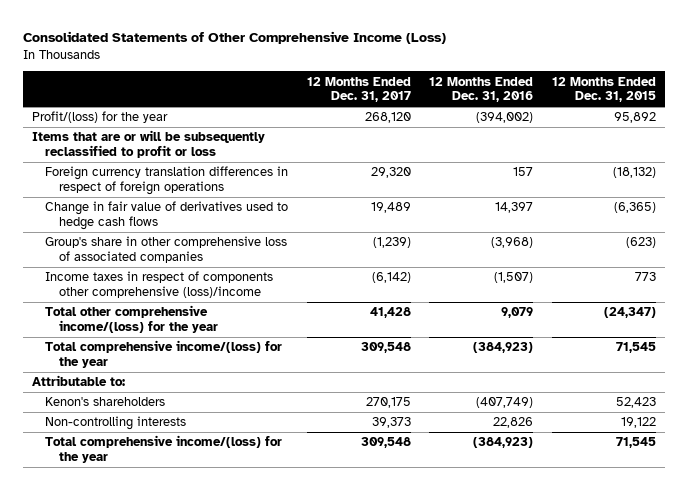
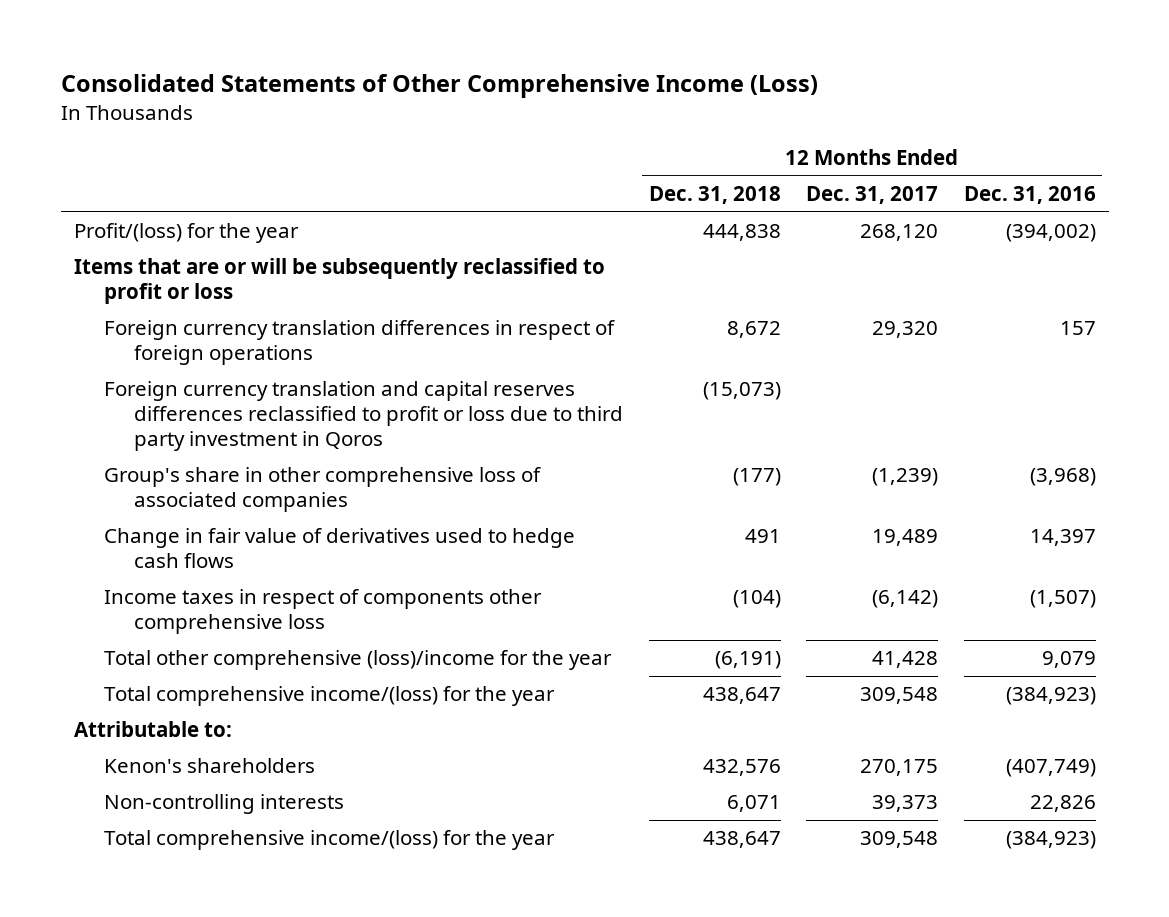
[551,76,656,103] 12 Months Ended Dec. 31, 2015 -> none
none -> [648,185,781,204] Dec. 31, 2018
none -> [103,381,624,451] Foreign currency translation and capital reserves differences reclassified to profit or loss due to third party investment in Qoros
[45,201,289,231] Change in fair value of derivatives used to hedge cash flows -> [103,528,575,569] Change in fair value of derivatives used to hedge cash flows
[45,271,274,299] Income taxes in respect of components other comprehensive (loss)/income -> [103,589,542,635] Income taxes in respect of components other comprehensive loss
[45,305,218,334] Total other comprehensive income/(loss) for the year -> [103,650,612,671] Total other comprehensive (loss)/income for the year

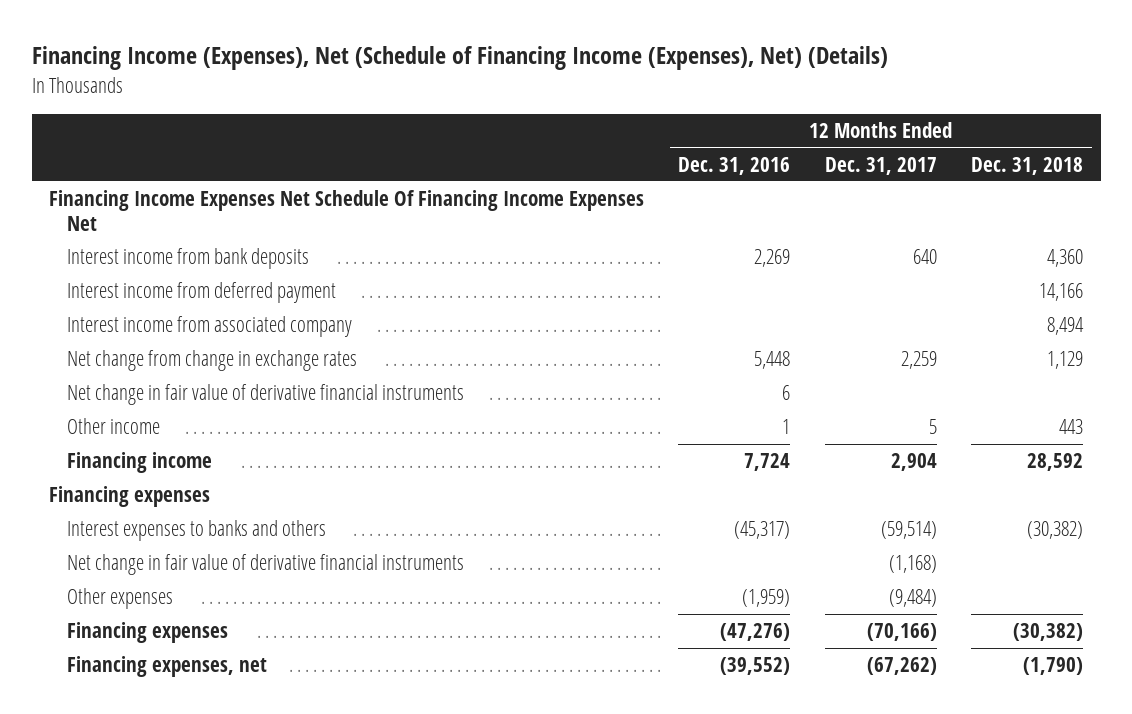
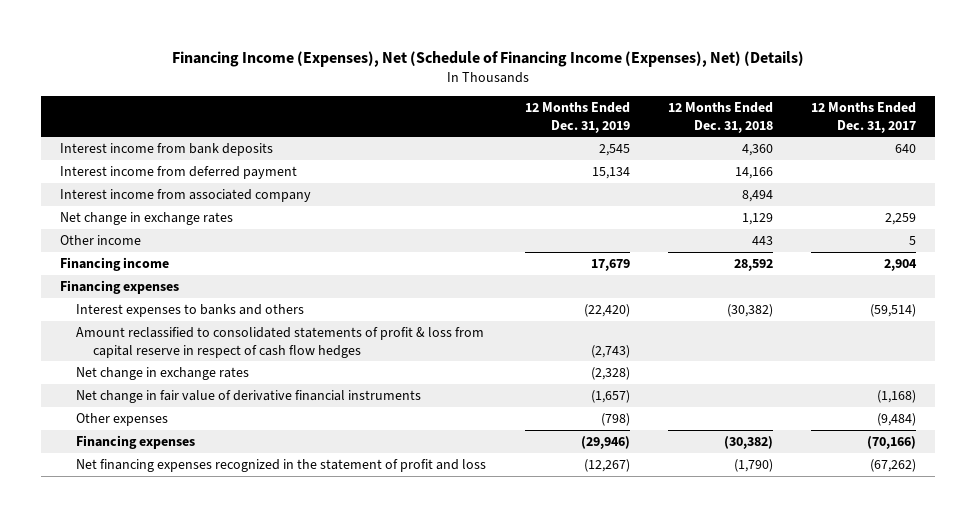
[678,156,791,175] Dec. 31, 2016 -> none
none -> [524,101,630,133] 12 Months Ended Dec. 31, 2019
[48,190,644,232] Financing Income Expenses Net Schedule Of Financing Income Expenses Net -> none
[67,384,465,406] Net change in fair value of derivative financial instruments -> none
[67,350,358,372] Net change from change in exchange rates -> [60,211,234,225] Net change in exchange rates
none -> [76,326,485,358] Amount reclassified to consolidated statements of profit & loss from capital reserve in respect of cash flow hedges
none -> [76,366,250,380] Net change in exchange rates
[67,656,268,678] Financing expenses, net -> [76,458,487,472] Net financing expenses recognized in the statement of profit and loss

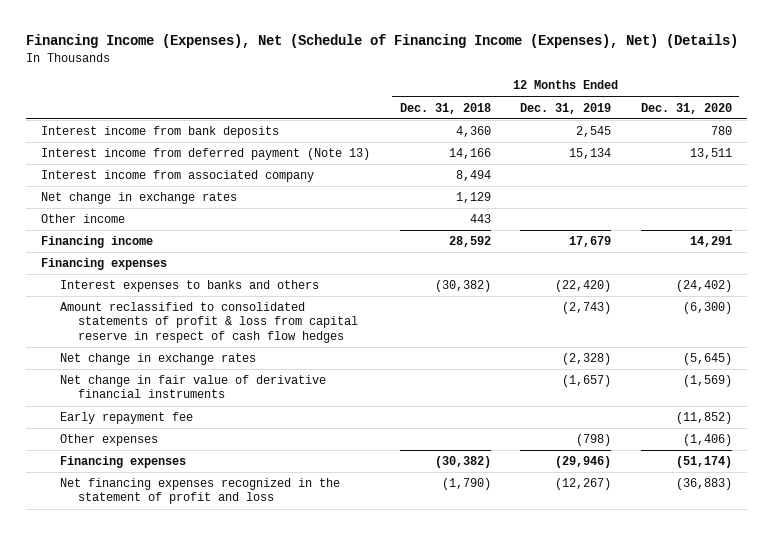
[811,101,917,133] 12 Months Ended Dec. 31, 2017 -> none
none -> [640,102,732,114] Dec. 31, 2020
[60,165,298,179] Interest income from deferred payment -> [41,148,371,161] Interest income from deferred payment (Note 13)
none -> [59,412,193,425] Early repayment fee

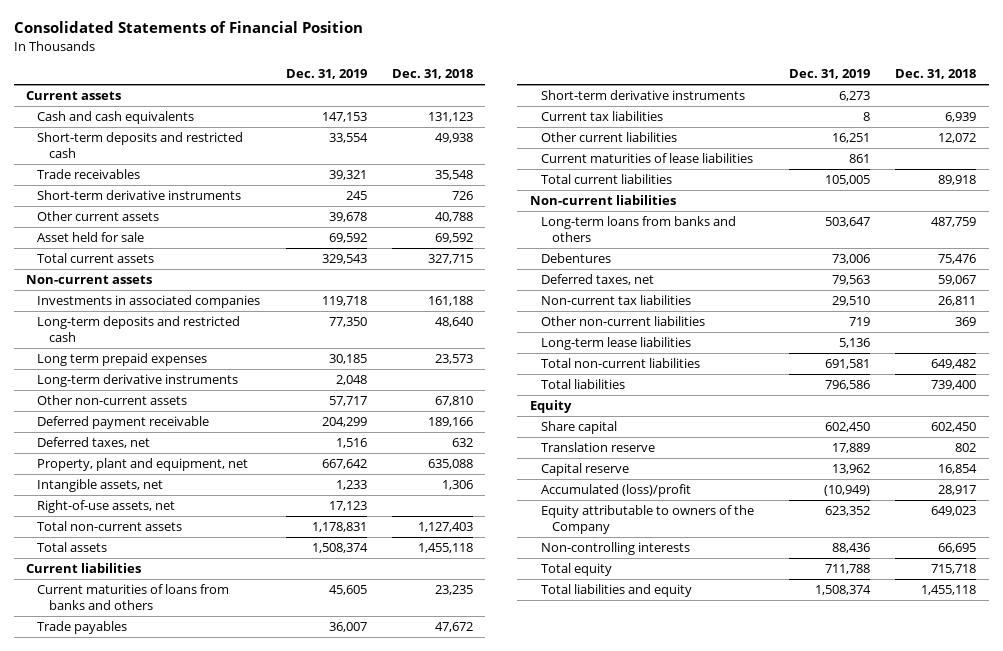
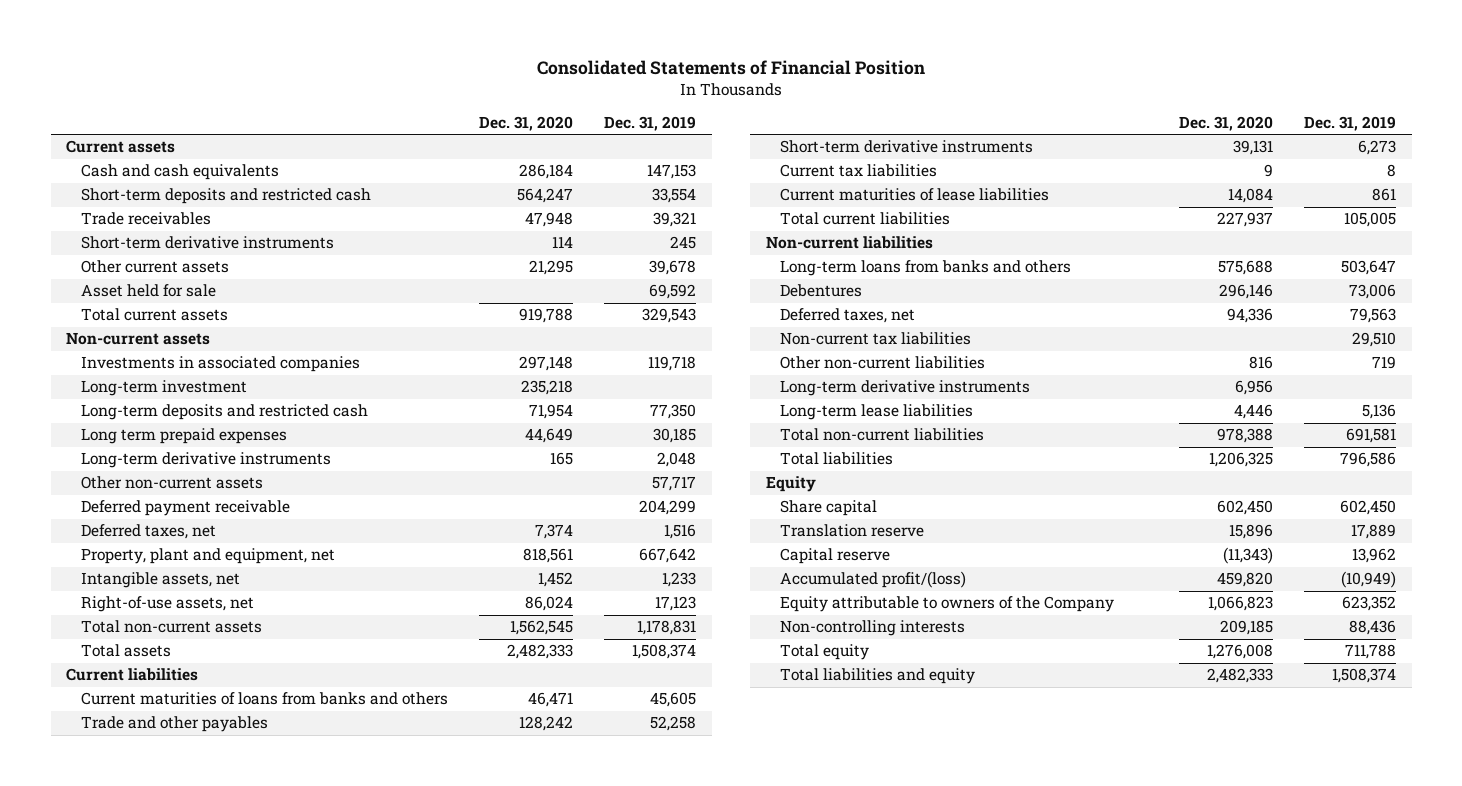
[391,69,473,80] Dec. 31, 2018 -> none
none -> [479,115,574,131] Dec. 31, 2020
none -> [80,380,247,397] Long-term investment
[37,620,128,634] Trade payables -> [80,716,268,733] Trade and other payables
[328,621,367,632] 36,007 -> [650,716,697,732] 52,258
[540,131,677,142] Other current liabilities -> none
none -> [780,380,1031,397] Long-term derivative instruments
[540,483,691,497] Accumulated (loss)/profit -> [780,571,967,589] Accumulated profit/(loss)

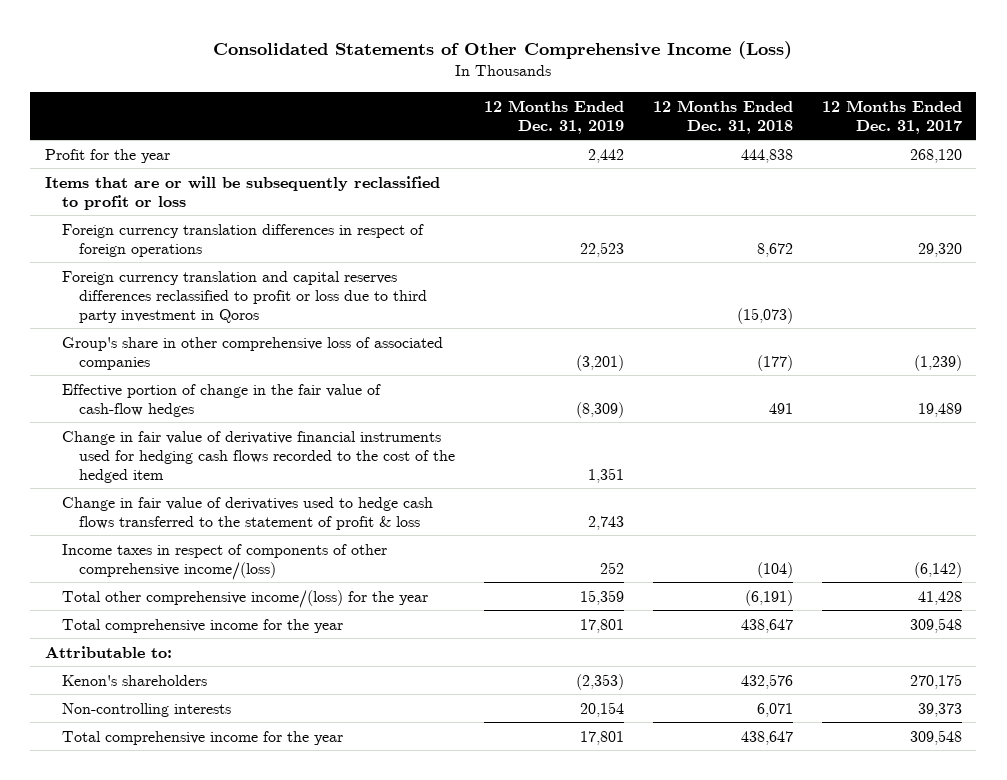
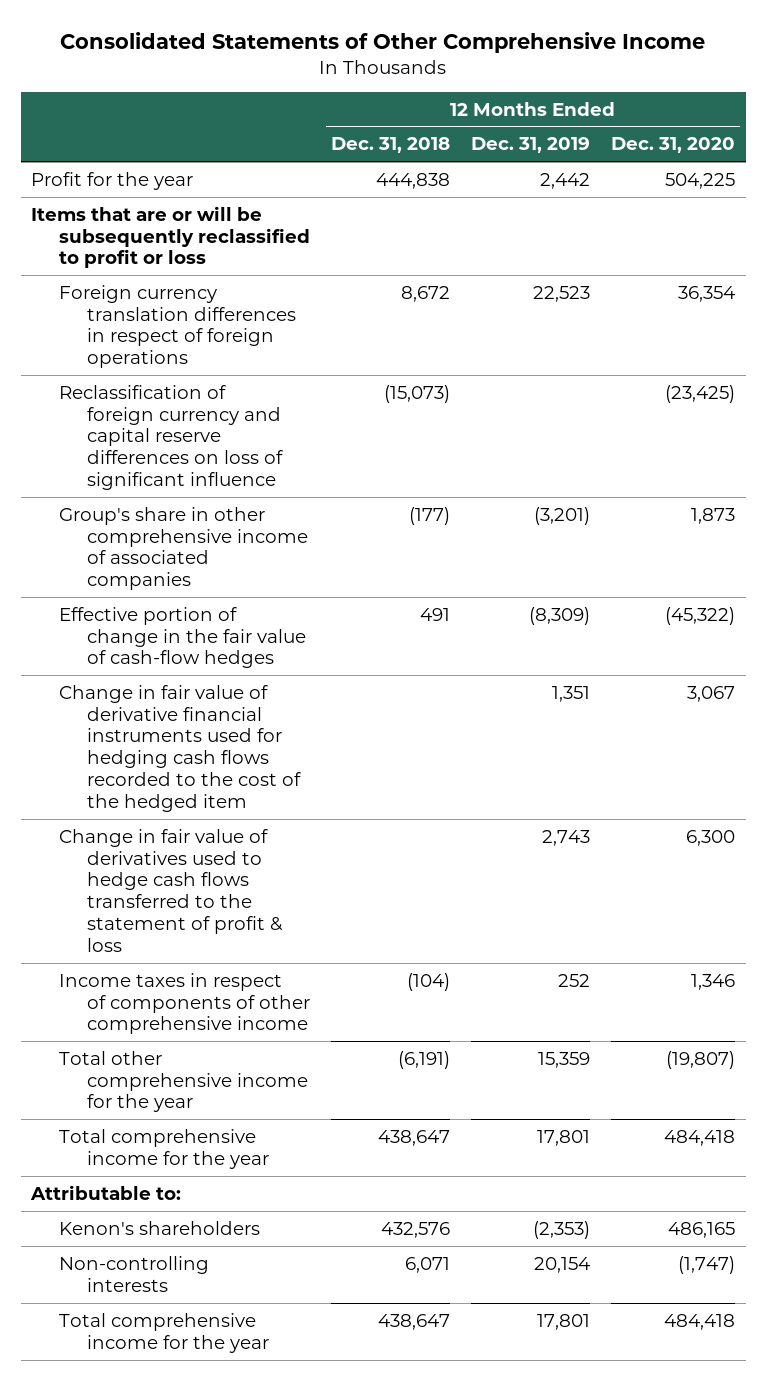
[213,40,793,59] Consolidated Statements of Other Comprehensive Income (Loss) -> [60,31,706,53] Consolidated Statements of Other Comprehensive Income
[821,99,962,134] 12 Months Ended Dec. 31, 2017 -> none
none -> [611,137,736,154] Dec. 31, 2020
[61,270,428,323] Foreign currency translation and capital reserves differences reclassified to profit or loss due to third party investment in Qoros -> [58,384,283,490] Reclassification of foreign currency and capital reserve differences on loss of significant influence
[61,336,443,370] Group's share in other comprehensive loss of associated companies -> [58,506,308,591] Group's share in other comprehensive income of associated companies
[61,543,387,580] Income taxes in respect of components of other comprehensive income/(loss) -> [58,972,310,1035] Income taxes in respect of components of other comprehensive income
[61,589,428,608] Total other comprehensive income/(loss) for the year -> [58,1050,308,1113] Total other comprehensive income for the year

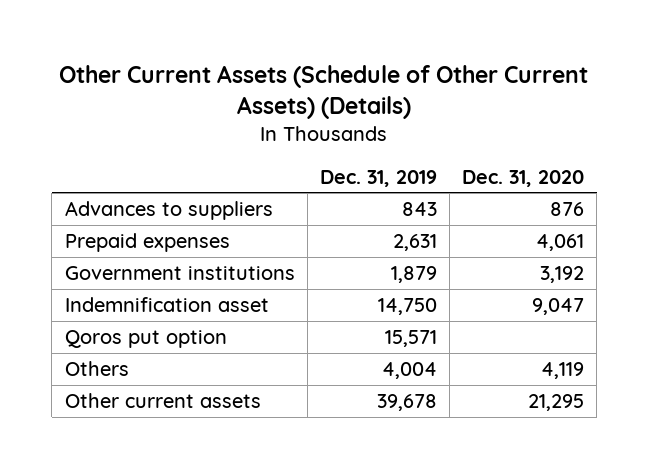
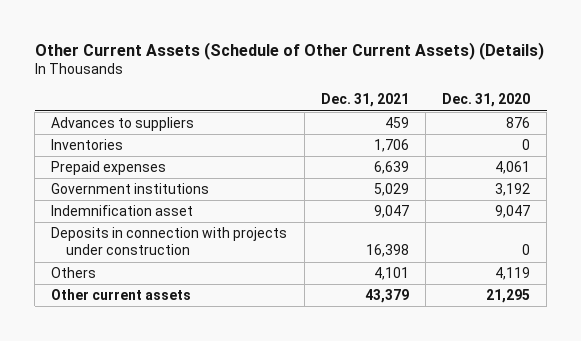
[319,169,437,187] Dec. 31, 2019 -> none
none -> [320,93,409,108] Dec. 31, 2021
none -> [51,139,124,151] Inventories
[64,329,227,348] Qoros put option -> none
none -> [51,227,288,256] Deposits in connection with projects under construction

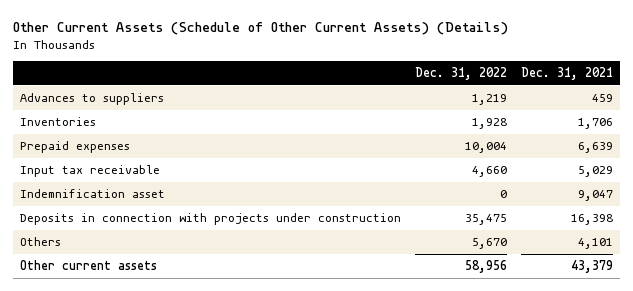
[442,93,531,108] Dec. 31, 2020 -> none
none -> [415,67,508,81] Dec. 31, 2022
[51,183,210,195] Government institutions -> [19,165,160,178] Input tax receivable

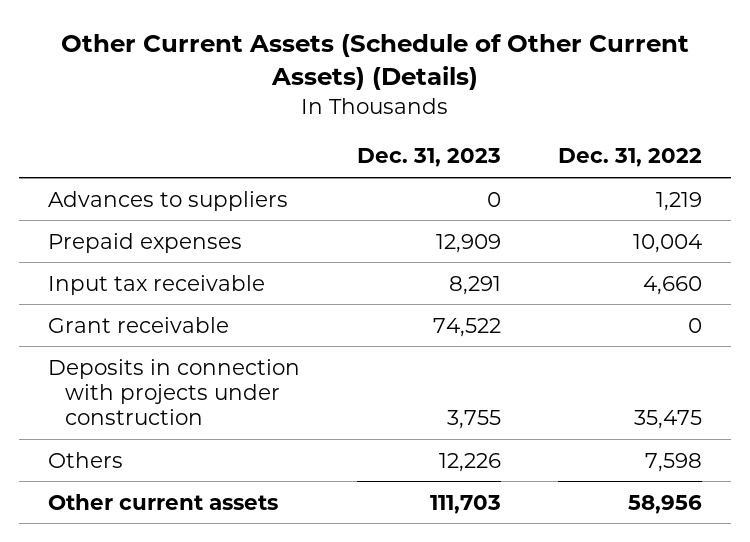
[521,67,614,81] Dec. 31, 2021 -> none
none -> [356,148,501,168] Dec. 31, 2023
[19,117,96,127] Inventories -> none
[19,189,165,199] Indemnification asset -> none
none -> [47,316,229,333] Grant receivable
[472,238,508,250] 5,670 -> [645,452,703,472] 7,598

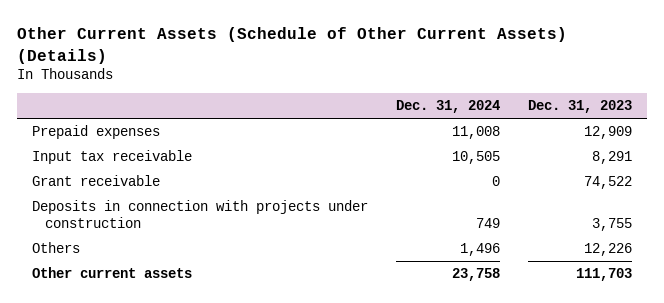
[558,148,703,168] Dec. 31, 2022 -> none
none -> [395,100,500,114] Dec. 31, 2024
[47,190,288,211] Advances to suppliers -> none

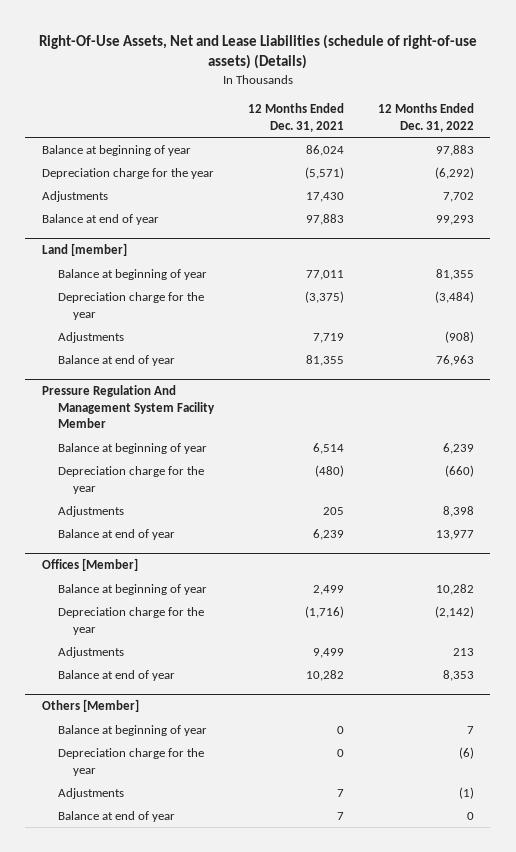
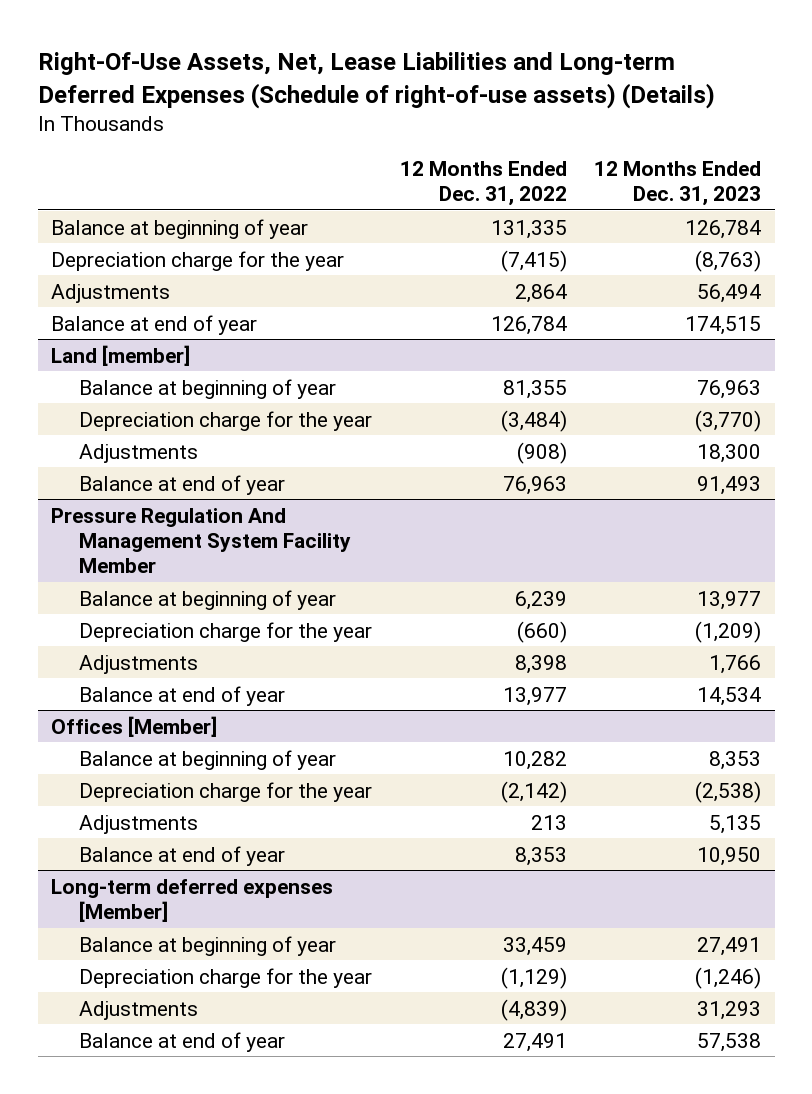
[38,33,477,70] Right-Of-Use Assets, Net and Lease Liabilities (schedule of right-of-use assets) (Details) -> [37,52,715,109] Right-Of-Use Assets, Net, Lease Liabilities and Long-term Deferred Expenses (Schedule of right-of-use assets) (Details)
[247,103,344,132] 12 Months Ended Dec. 31, 2021 -> none
none -> [594,160,762,207] 12 Months Ended Dec. 31, 2023
[435,145,474,157] 97,883 -> [490,219,567,239] 131,335
[434,167,474,180] (6,292) -> [500,249,567,272] (7,415)
[442,192,474,203] 7,702 -> [514,283,567,303] 2,864
[435,215,474,226] 99,293 -> [490,315,567,335] 126,784
[42,699,140,713] Others [Member] -> none
none -> [51,878,334,922] Long-term deferred expenses [Member]
[466,726,474,735] 7 -> [502,936,567,956] 33,459
[458,747,474,760] (6) -> [500,966,567,989] (1,129)
[458,787,474,800] (1) -> [500,998,567,1021] (4,839)
[466,812,474,821] 0 -> [502,1032,567,1052] 27,491

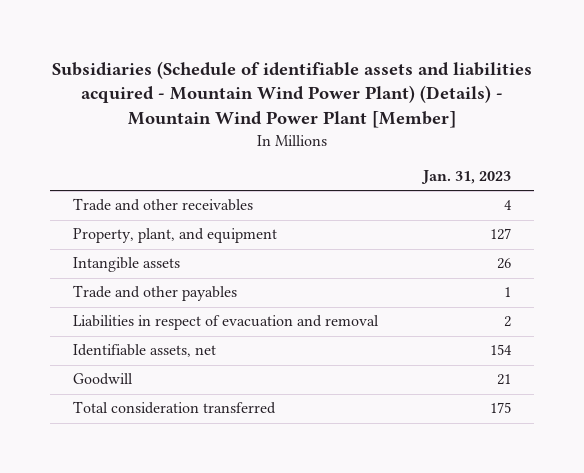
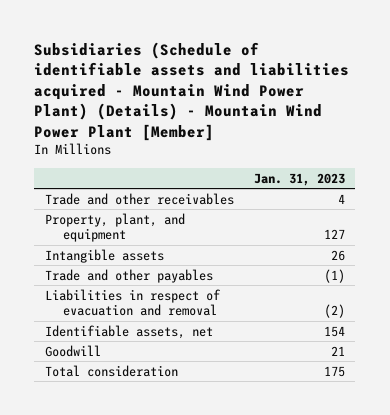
[504,287,512,298] 1 -> [324,268,346,283] (1)
[504,316,512,328] 2 -> [324,304,346,319] (2)
[72,401,276,415] Total consideration transferred -> [44,364,178,377] Total consideration

